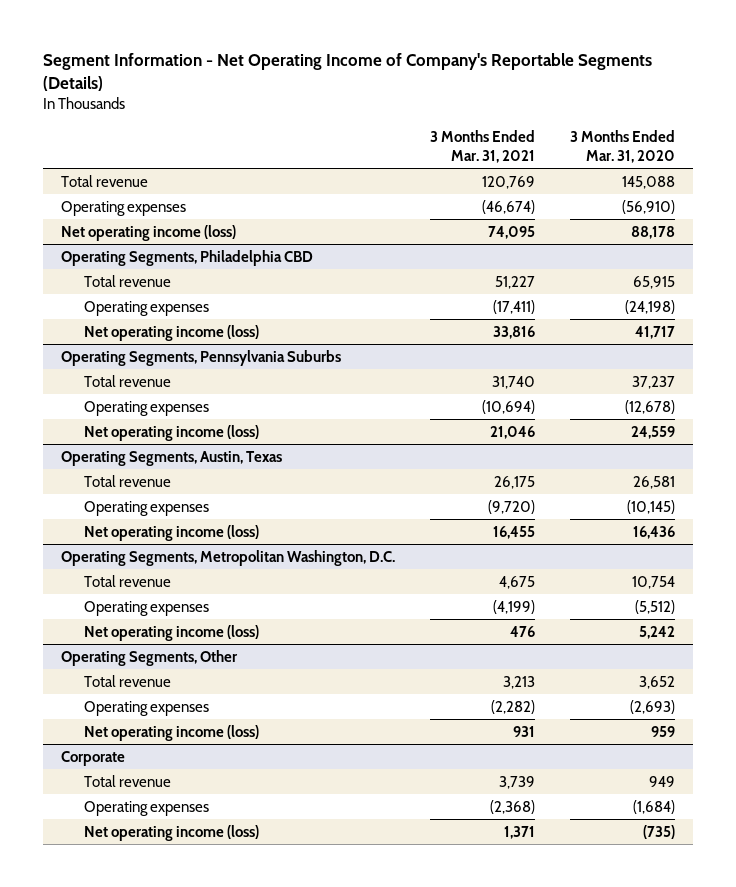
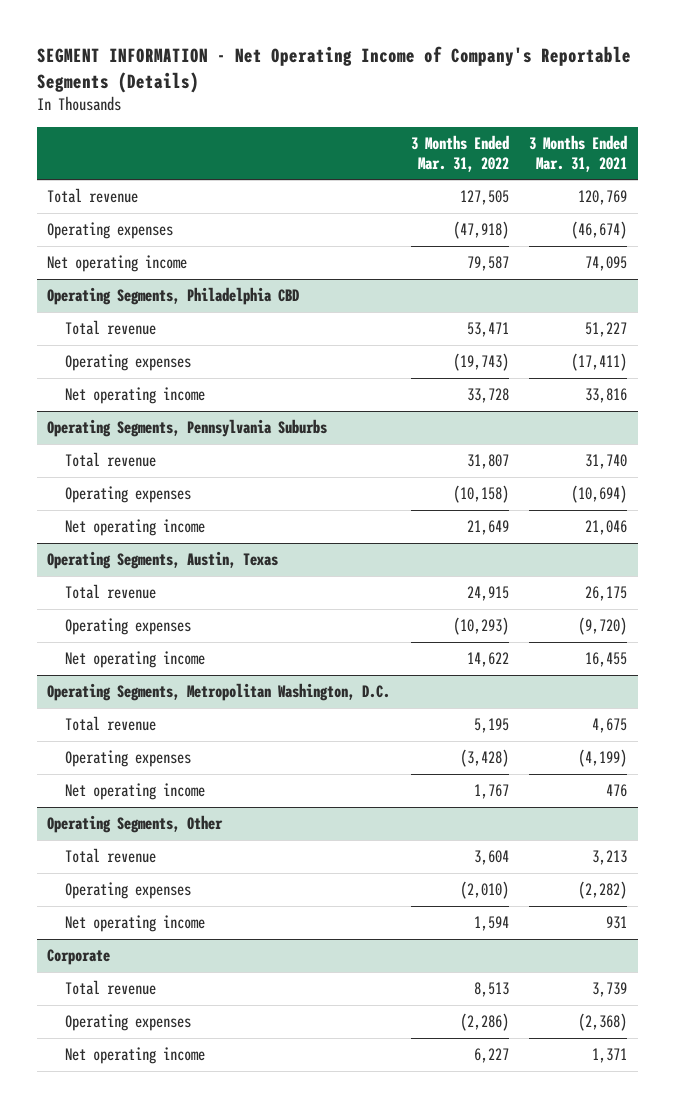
[42,52,652,92] Segment Information - Net Operating Income of Company's Reportable Segments (Details) -> [36,46,631,93] SEGMENT INFORMATION - Net Operating Income of Company's Reportable Segments (Details)
[570,129,676,164] 3 Months Ended Mar. 31, 2020 -> none
none -> [410,134,509,172] 3 Months Ended Mar. 31, 2022
[60,224,236,241] Net operating income (loss) -> [46,255,187,273] Net operating income
[84,324,260,341] Net operating income (loss) -> [65,387,206,405] Net operating income
[84,424,260,441] Net operating income (loss) -> [65,519,206,537] Net operating income
[84,524,260,541] Net operating income (loss) -> [65,651,206,669] Net operating income
[84,624,260,641] Net operating income (loss) -> [65,783,206,801] Net operating income
[84,724,260,741] Net operating income (loss) -> [65,915,206,933] Net operating income
[84,824,260,841] Net operating income (loss) -> [65,1047,206,1065] Net operating income

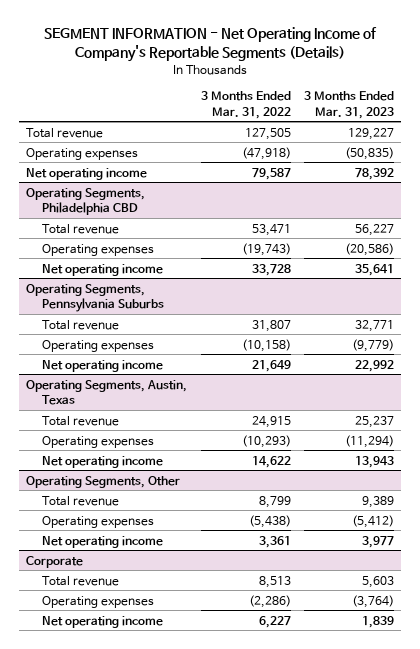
[529,134,628,172] 3 Months Ended Mar. 31, 2021 -> none
none -> [304,91,395,119] 3 Months Ended Mar. 31, 2023
[46,683,390,702] Operating Segments, Metropolitan Washington, D.C. -> none
[65,716,157,732] Total revenue -> none
[65,750,192,768] Operating expenses -> none
[65,783,206,801] Net operating income -> none
[473,850,509,866] 3,604 -> [258,495,291,508] 8,799
[459,881,509,900] (2,010) -> [248,514,291,528] (5,438)
[473,916,509,932] 1,594 -> [258,535,291,548] 3,361

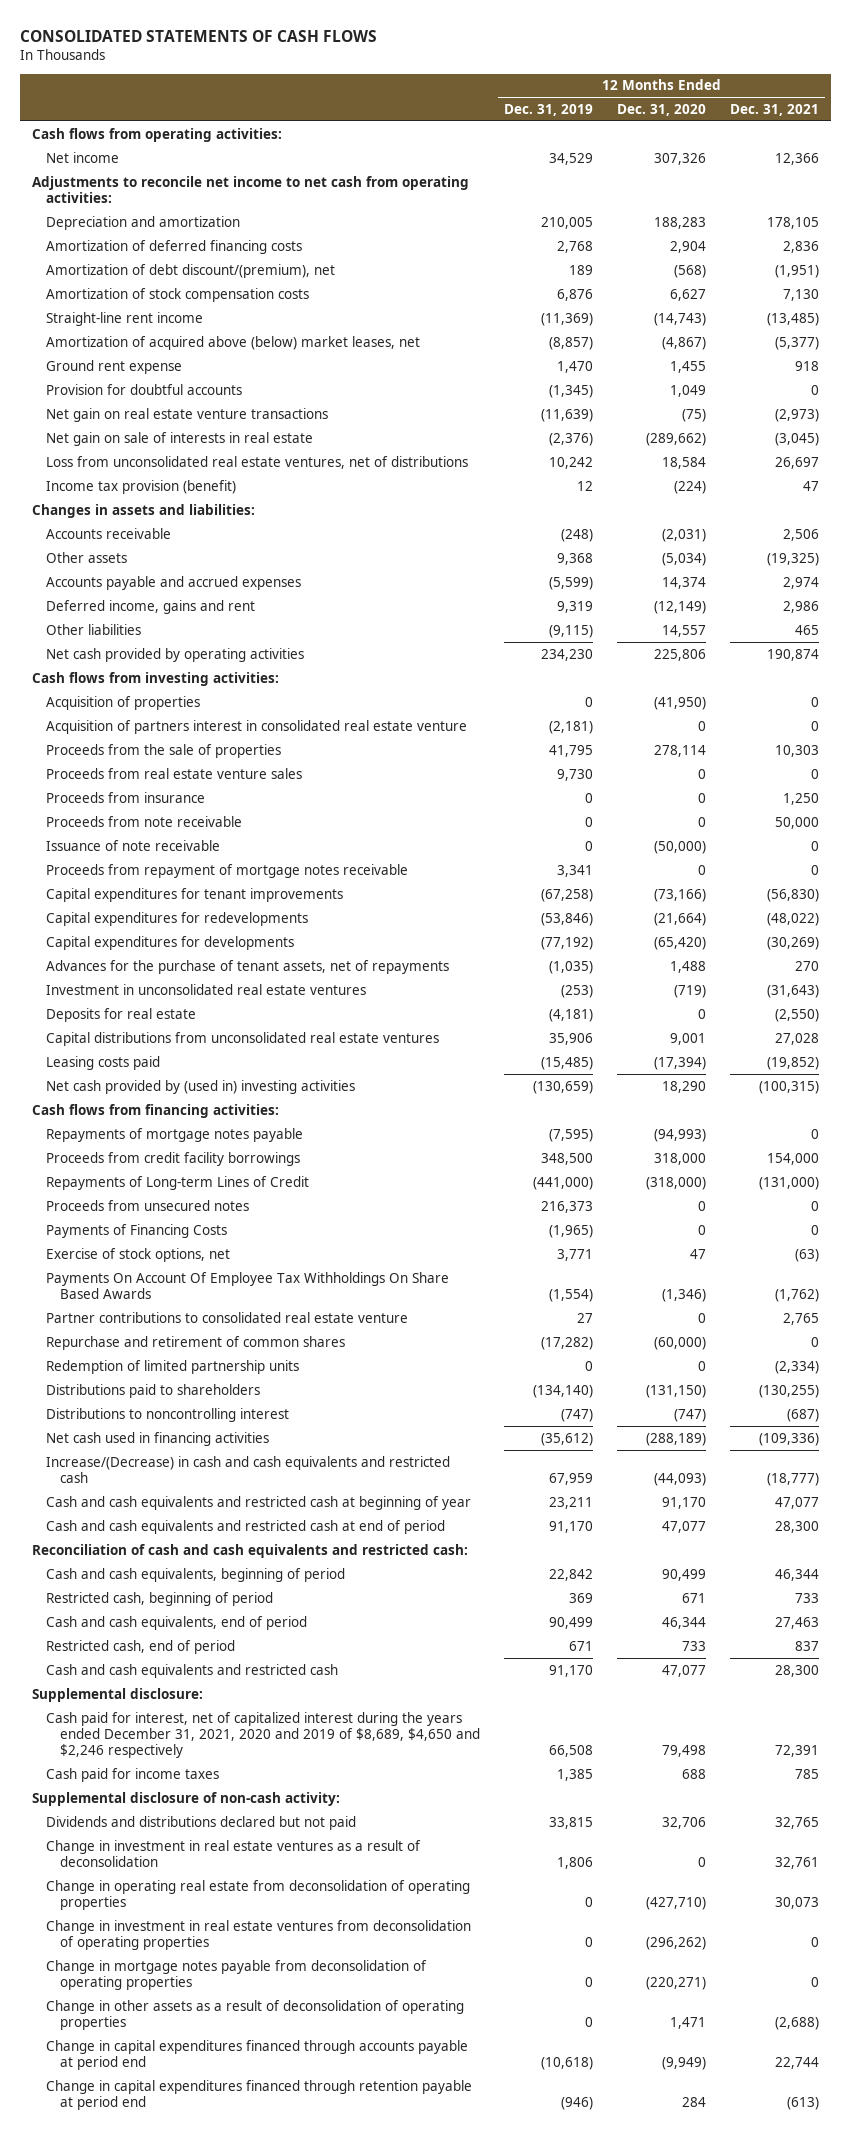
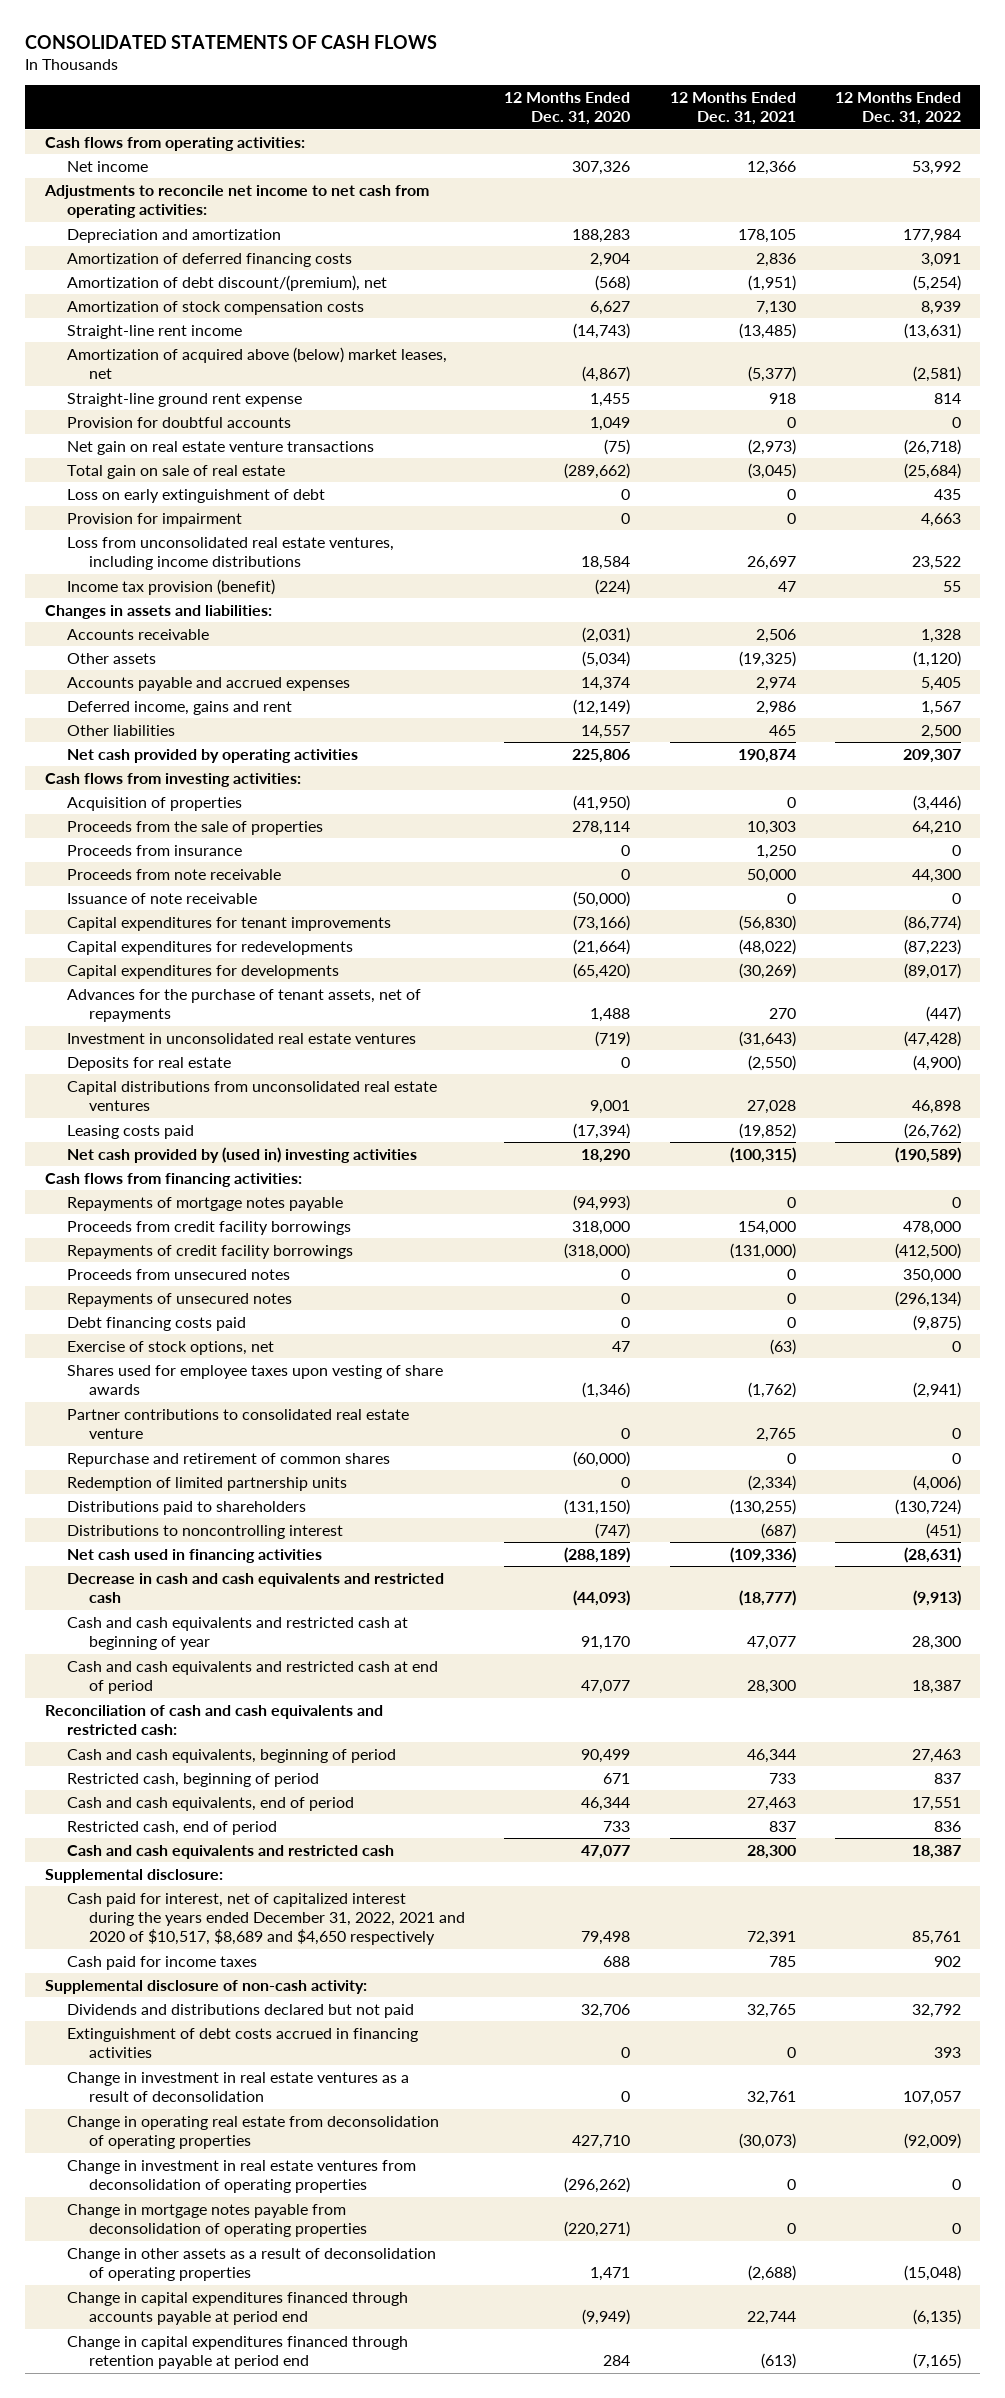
[504,103,594,116] Dec. 31, 2019 -> none
none -> [834,91,961,126] 12 Months Ended Dec. 31, 2022
[46,359,183,374] Ground rent expense -> [66,392,302,407] Straight-line ground rent expense
[46,431,314,446] Net gain on sale of interests in real estate -> [66,464,285,479] Total gain on sale of real estate
none -> [66,488,325,503] Loss on early extinguishment of debt
none -> [66,512,242,527] Provision for impairment
[46,455,469,469] Loss from unconsolidated real estate ventures, net of distributions -> [66,536,394,571] Loss from unconsolidated real estate ventures, including income distributions
[46,719,468,734] Acquisition of partners interest in consolidated real estate venture -> none
[46,767,303,779] Proceeds from real estate venture sales -> none
[46,863,409,878] Proceeds from repayment of mortgage notes receivable -> none
[46,1175,310,1190] Repayments of Long-term Lines of Credit -> [66,1244,353,1259] Repayments of credit facility borrowings
none -> [66,1292,292,1307] Repayments of unsecured notes
[46,1223,228,1238] Payments of Financing Costs -> [66,1316,246,1331] Debt financing costs paid
[46,1271,450,1299] Payments On Account Of Employee Tax Withholdings On Share Based Awards -> [66,1364,443,1396] Shares used for employee taxes upon vesting of share awards
[46,1455,451,1483] Increase/(Decrease) in cash and cash equivalents and restricted cash -> [66,1572,444,1604] Decrease in cash and cash equivalents and restricted cash
[46,1711,481,1758] Cash paid for interest, net of capitalized interest during the years ended December 31, 2021, 2020 and 2019 of $8,689, $4,650 and $2,246 respectively -> [66,1892,466,1946] Cash paid for interest, net of capitalized interest during the years ended December 31, 2022, 2021 and 2020 of $10,517, $8,689 and $4,650 respectively
none -> [66,2027,418,2059] Extinguishment of debt costs accrued in financing activities
[646,1896,707,1910] (427,710) -> [572,2135,631,2150] 427,710
[775,1896,820,1909] 30,073 -> [738,2133,796,2150] (30,073)

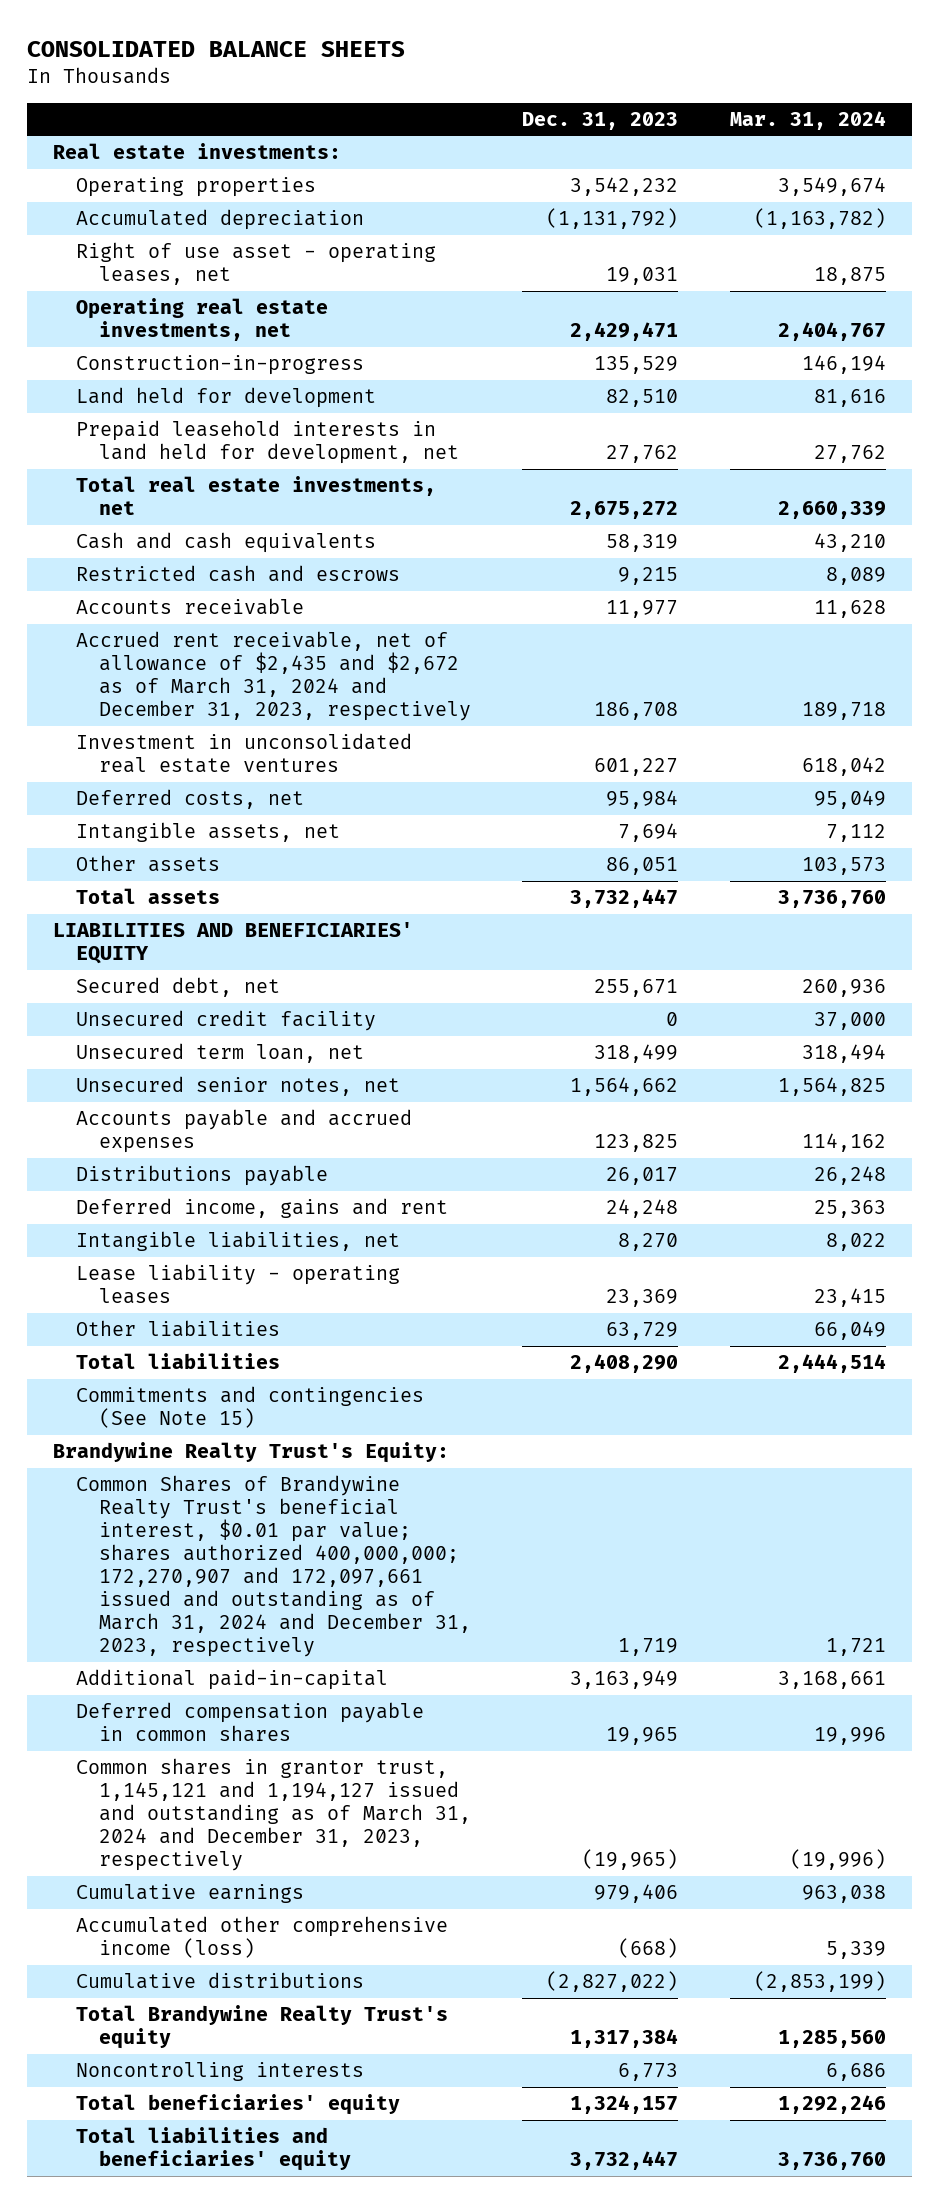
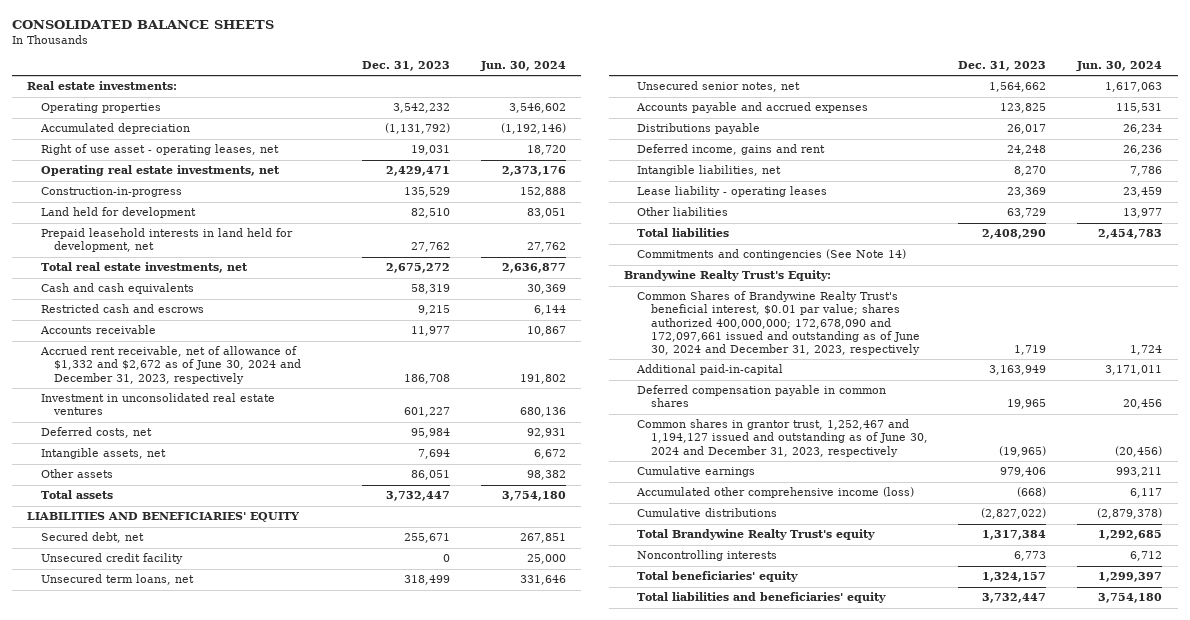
[729,110,886,130] Mar. 31, 2024 -> none
none -> [479,61,566,72] Jun. 30, 2024
[75,631,471,722] Accrued rent receivable, net of allowance of $2,435 and $2,672 as of March 31, 2024 and December 31, 2023, respectively -> [39,346,301,384] Accrued rent receivable, net of allowance of $1,332 and $2,672 as of June 30, 2024 and December 31, 2023, respectively
[75,1043,364,1064] Unsecured term loan, net -> [40,574,194,586] Unsecured term loans, net
[75,1386,424,1429] Commitments and contingencies (See Note 15) -> [637,249,907,261] Commitments and contingencies (See Note 14)
[75,1475,471,1658] Common Shares of Brandywine Realty Trust's beneficial interest, $0.01 par value; shares authorized 400,000,000; 172,270,907 and 172,097,661 issued and outstanding as of March 31, 2024 and December 31, 2023, respectively -> [637,291,920,355] Common Shares of Brandywine Realty Trust's beneficial interest, $0.01 par value; shares authorized 400,000,000; 172,678,090 and 172,097,661 issued and outstanding as of June 30, 2024 and December 31, 2023, respectively
[75,1758,471,1872] Common shares in grantor trust, 1,145,121 and 1,194,127 issued and outstanding as of March 31, 2024 and December 31, 2023, respectively -> [637,419,928,457] Common shares in grantor trust, 1,252,467 and 1,194,127 issued and outstanding as of June 30, 2024 and December 31, 2023, respectively

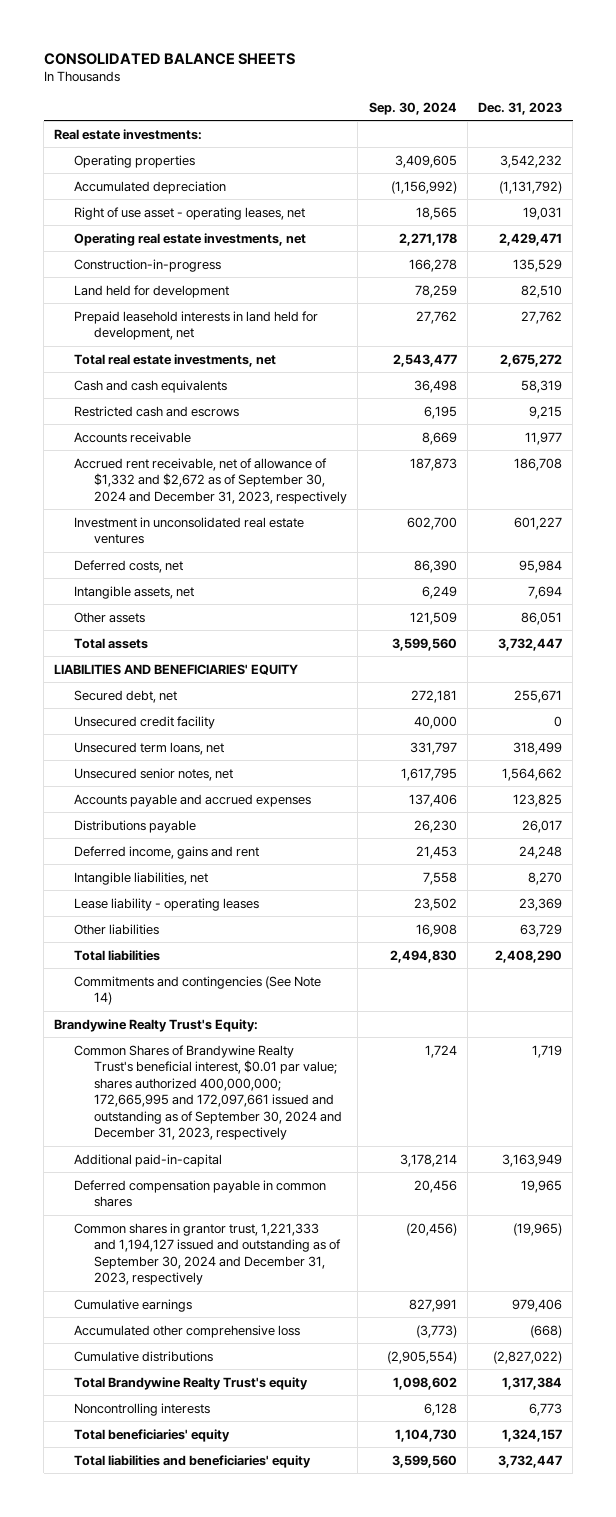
[479,61,566,72] Jun. 30, 2024 -> none
none -> [368,102,457,116] Sep. 30, 2024
[39,346,301,384] Accrued rent receivable, net of allowance of $1,332 and $2,672 as of June 30, 2024 and December 31, 2023, respectively -> [74,457,348,504] Accrued rent receivable, net of allowance of $1,332 and $2,672 as of September 30, 2024 and December 31, 2023, respectively
[637,291,920,355] Common Shares of Brandywine Realty Trust's beneficial interest, $0.01 par value; shares authorized 400,000,000; 172,678,090 and 172,097,661 issued and outstanding as of June 30, 2024 and December 31, 2023, respectively -> [74,1044,343,1141] Common Shares of Brandywine Realty Trust's beneficial interest, $0.01 par value; shares authorized 400,000,000; 172,665,995 and 172,097,661 issued and outstanding as of September 30, 2024 and December 31, 2023, respectively
[637,419,928,457] Common shares in grantor trust, 1,252,467 and 1,194,127 issued and outstanding as of June 30, 2024 and December 31, 2023, respectively -> [74,1222,342,1286] Common shares in grantor trust, 1,221,333 and 1,194,127 issued and outstanding as of September 30, 2024 and December 31, 2023, respectively
[636,487,915,499] Accumulated other comprehensive income (loss) -> [74,1324,301,1338] Accumulated other comprehensive loss

